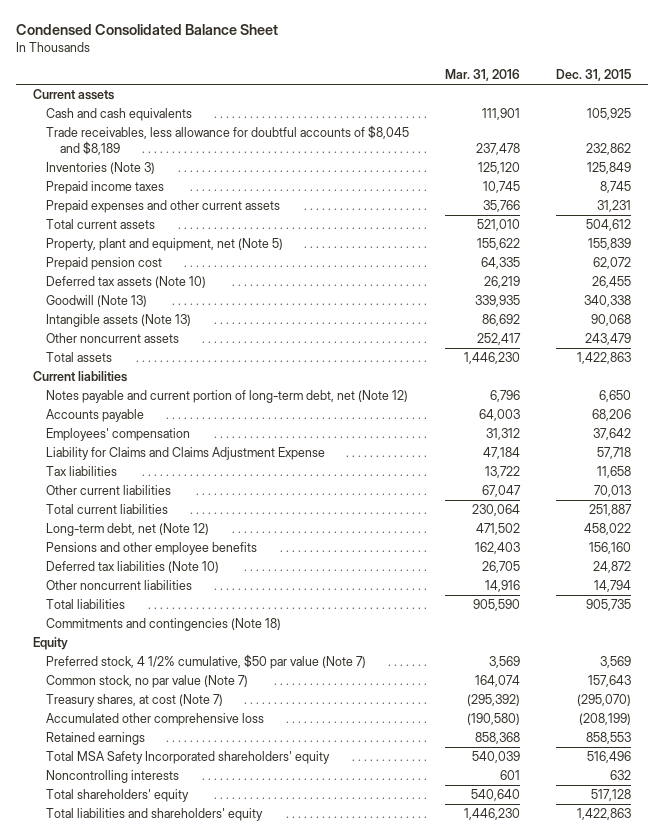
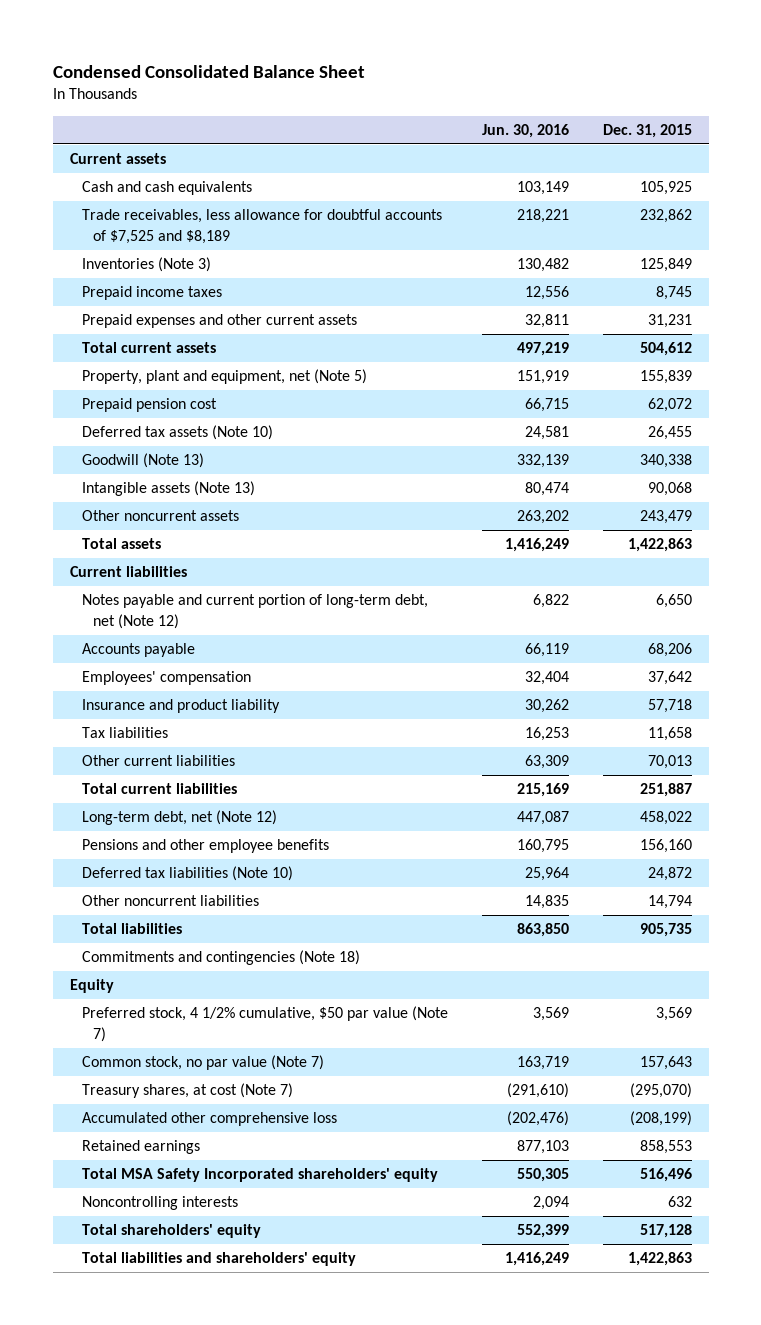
[445,69,521,82] Mar. 31, 2016 -> none
none -> [481,124,569,139] Jun. 30, 2016
[46,125,410,155] Trade receivables, less allowance for doubtful accounts of $8,045 and $8,189 -> [81,209,442,245] Trade receivables, less allowance for doubtful accounts of $7,525 and $8,189
[46,447,326,461] Liability for Claims and Claims Adjustment Expense -> [81,699,280,714] Insurance and product liability

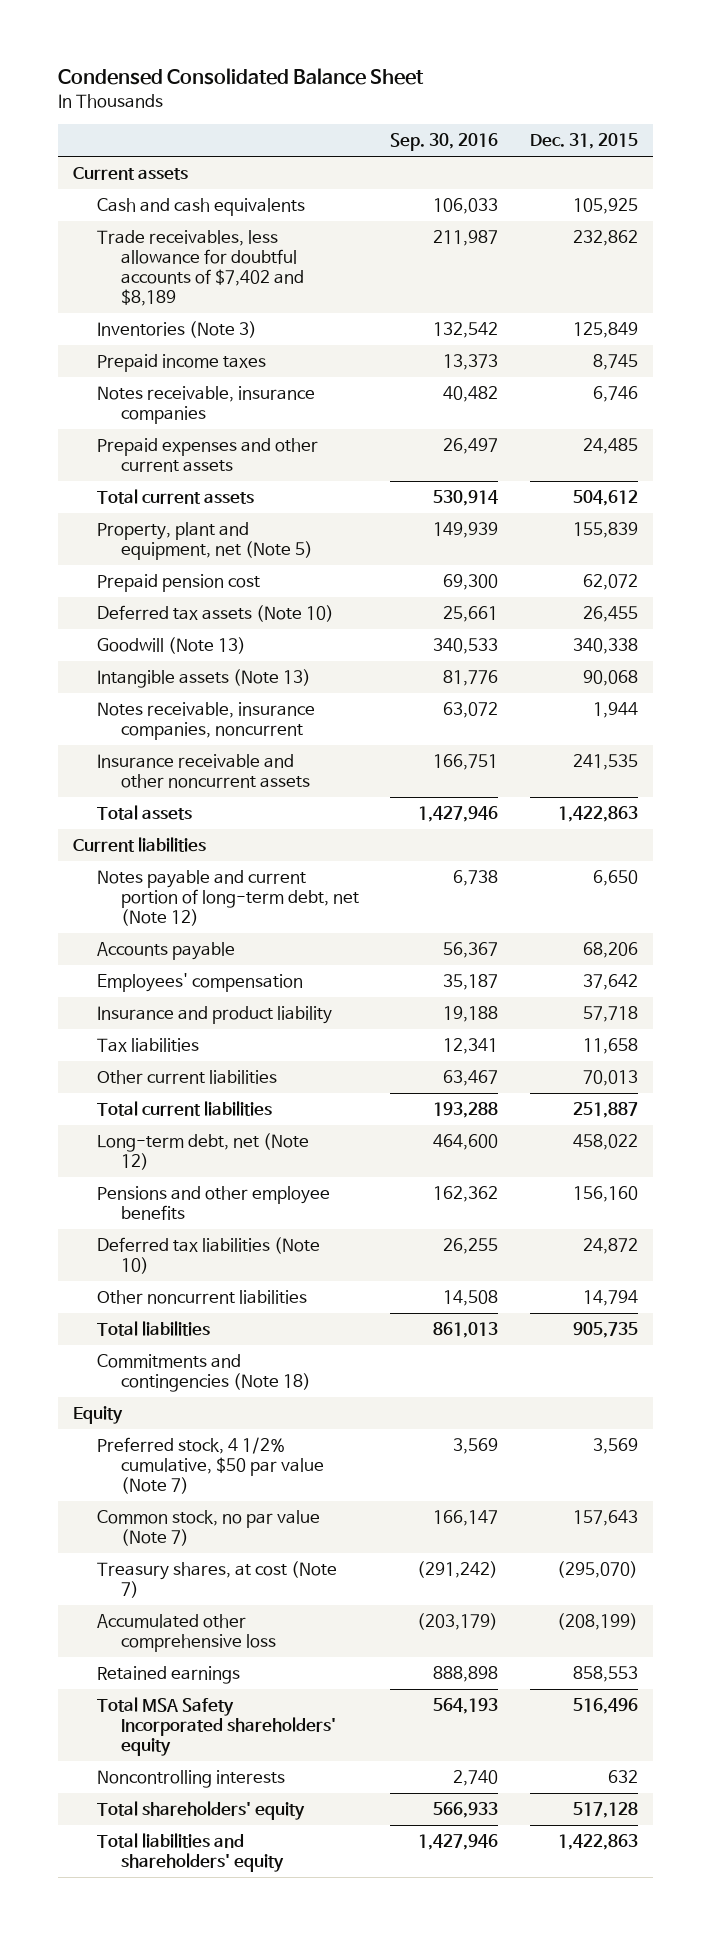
[481,124,569,139] Jun. 30, 2016 -> none
none -> [390,133,499,152] Sep. 30, 2016
[81,209,442,245] Trade receivables, less allowance for doubtful accounts of $7,525 and $8,189 -> [97,230,304,307] Trade receivables, less allowance for doubtful accounts of $7,402 and $8,189
none -> [97,386,316,425] Notes receivable, insurance companies
[647,314,692,329] 31,231 -> [582,438,638,455] 24,485
none -> [97,702,316,741] Notes receivable, insurance companies, noncurrent
[81,510,239,522] Other noncurrent assets -> [97,754,310,789] Insurance receivable and other noncurrent assets
[639,510,692,525] 243,479 -> [572,754,638,771] 241,535

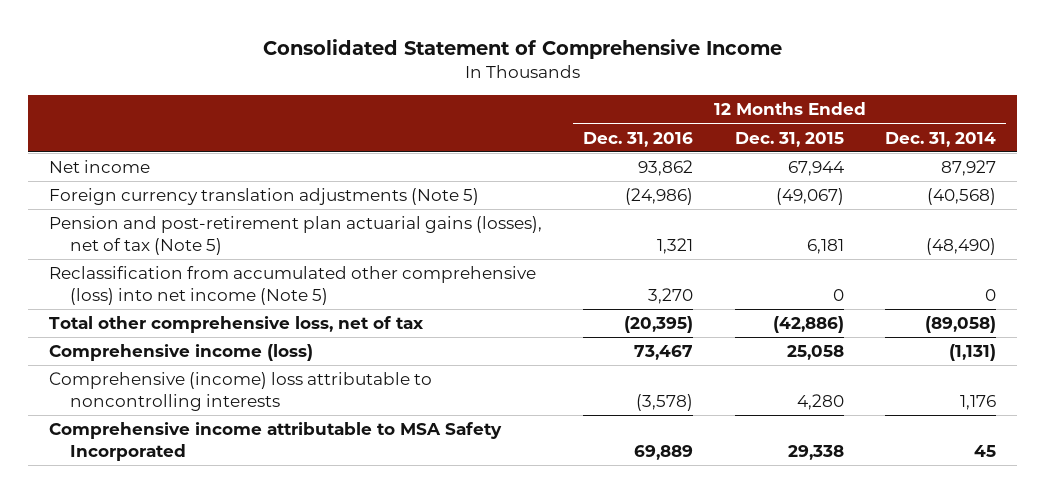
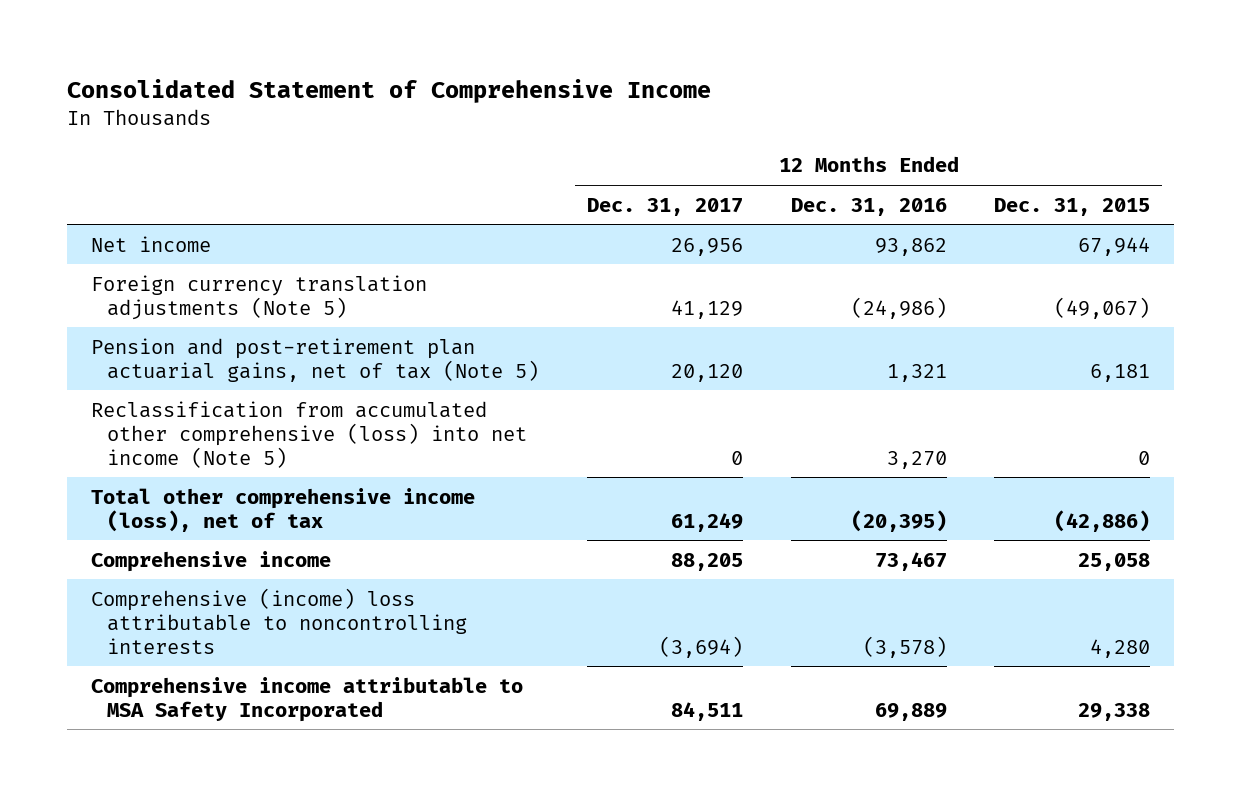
[885,131,997,147] Dec. 31, 2014 -> none
none -> [587,197,744,216] Dec. 31, 2017
[49,216,543,256] Pension and post-retirement plan actuarial gains (losses), net of tax (Note 5) -> [90,337,540,382] Pension and post-retirement plan actuarial gains, net of tax (Note 5)
[49,316,425,334] Total other comprehensive loss, net of tax -> [90,487,475,532] Total other comprehensive income (loss), net of tax
[49,344,314,362] Comprehensive income (loss) -> [90,550,331,572] Comprehensive income

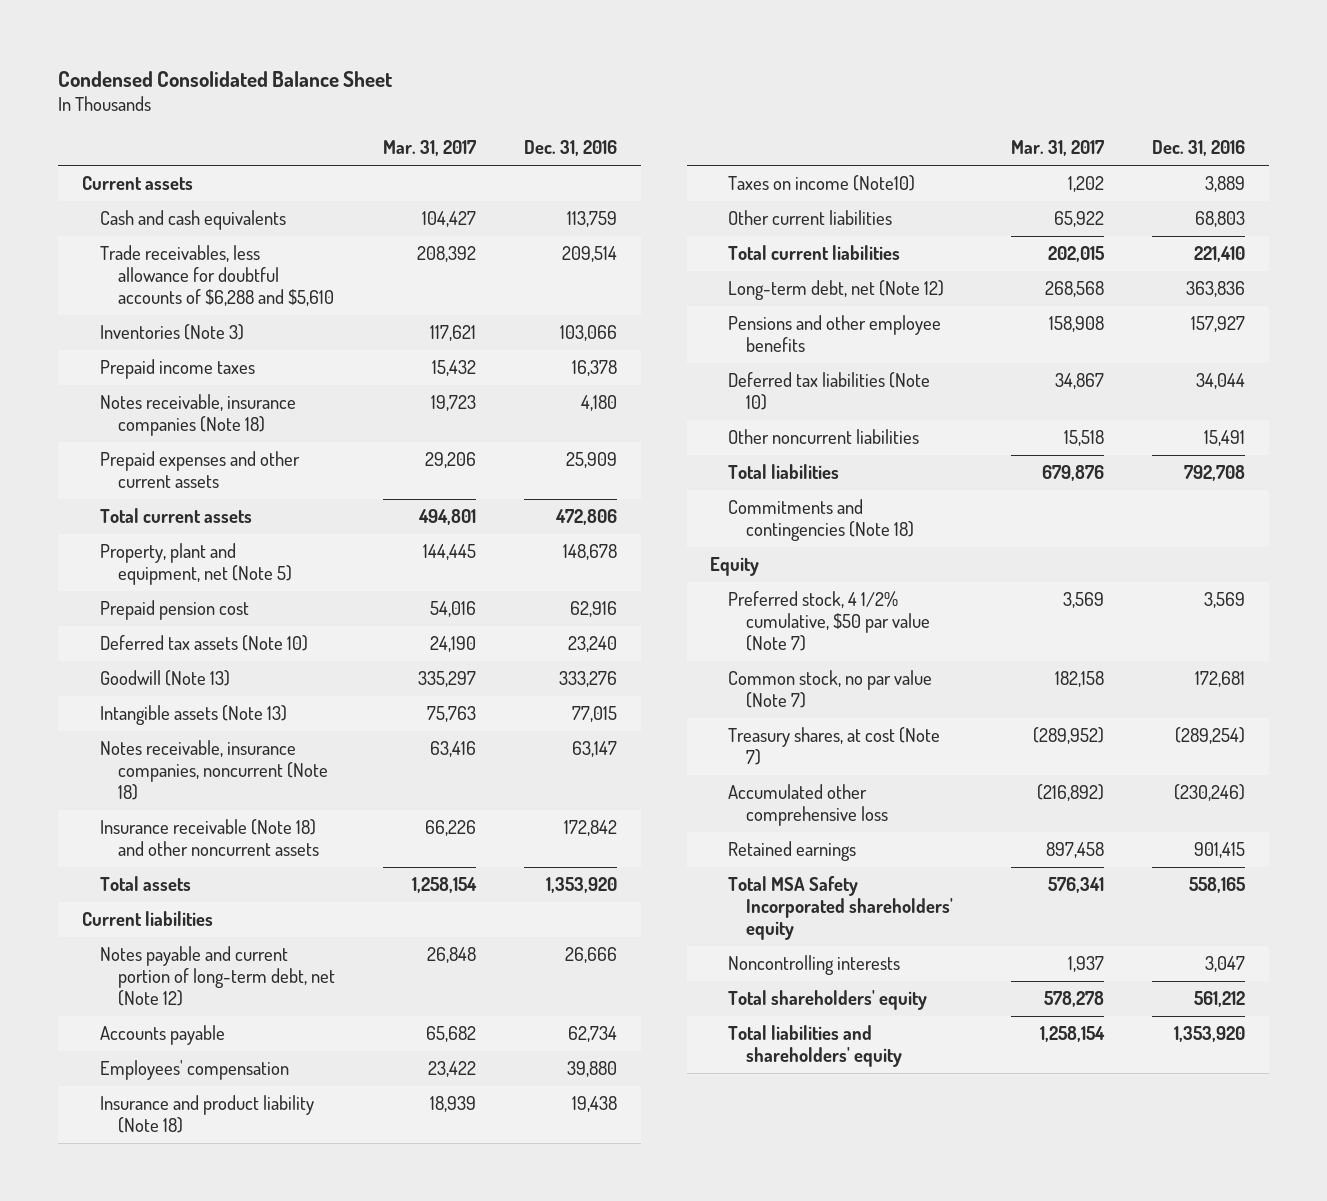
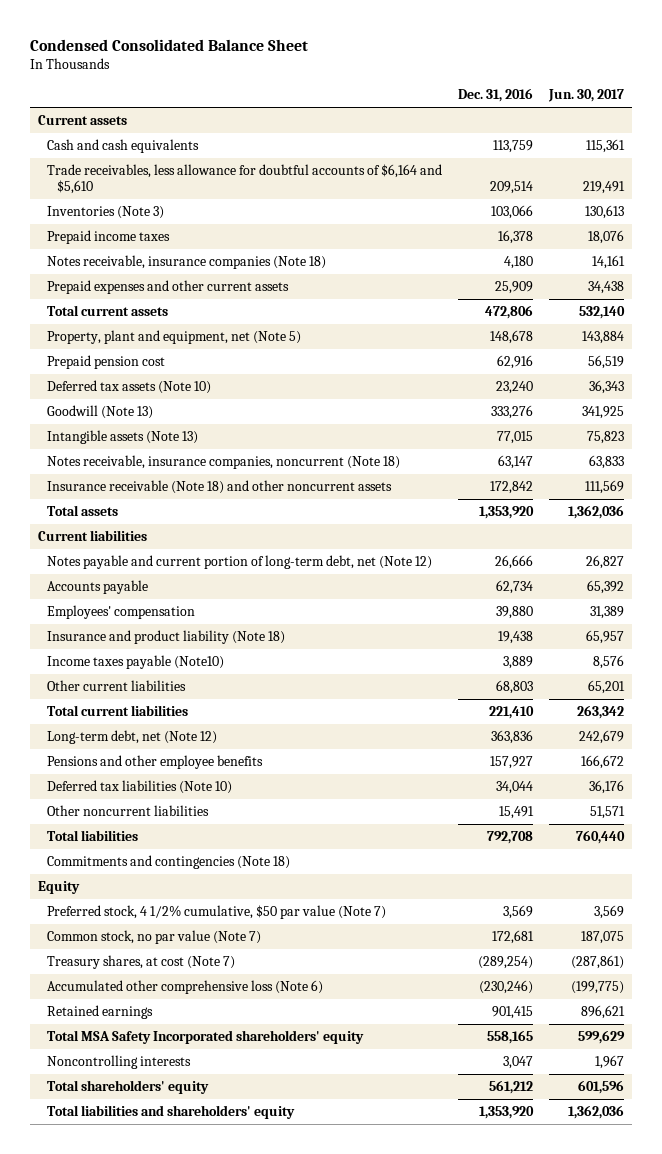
[382,140,476,157] Mar. 31, 2017 -> none
none -> [548,89,625,103] Jun. 30, 2017
[100,245,335,306] Trade receivables, less allowance for doubtful accounts of $6,288 and $5,610 -> [47,164,443,194] Trade receivables, less allowance for doubtful accounts of $6,164 and $5,610
[728,175,916,192] Taxes on income (Note10) -> [47,655,225,670] Income taxes payable (Note10)
[728,784,889,827] Accumulated other comprehensive loss -> [47,980,324,995] Accumulated other comprehensive loss (Note 6)

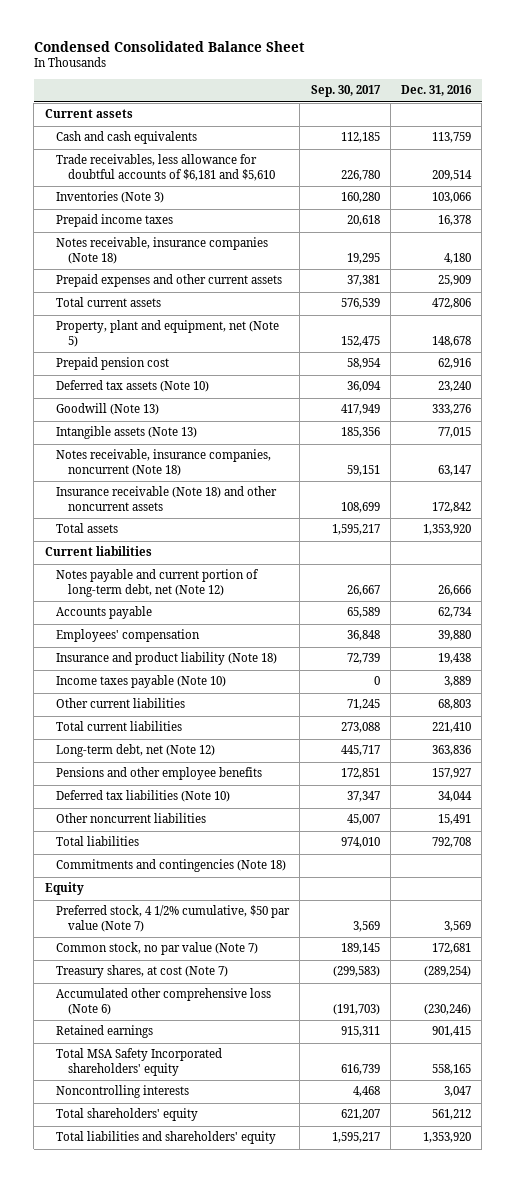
[548,89,625,103] Jun. 30, 2017 -> none
none -> [310,85,381,98] Sep. 30, 2017
[47,164,443,194] Trade receivables, less allowance for doubtful accounts of $6,164 and $5,610 -> [56,154,276,181] Trade receivables, less allowance for doubtful accounts of $6,181 and $5,610
[47,655,225,670] Income taxes payable (Note10) -> [56,675,227,689] Income taxes payable (Note 10)

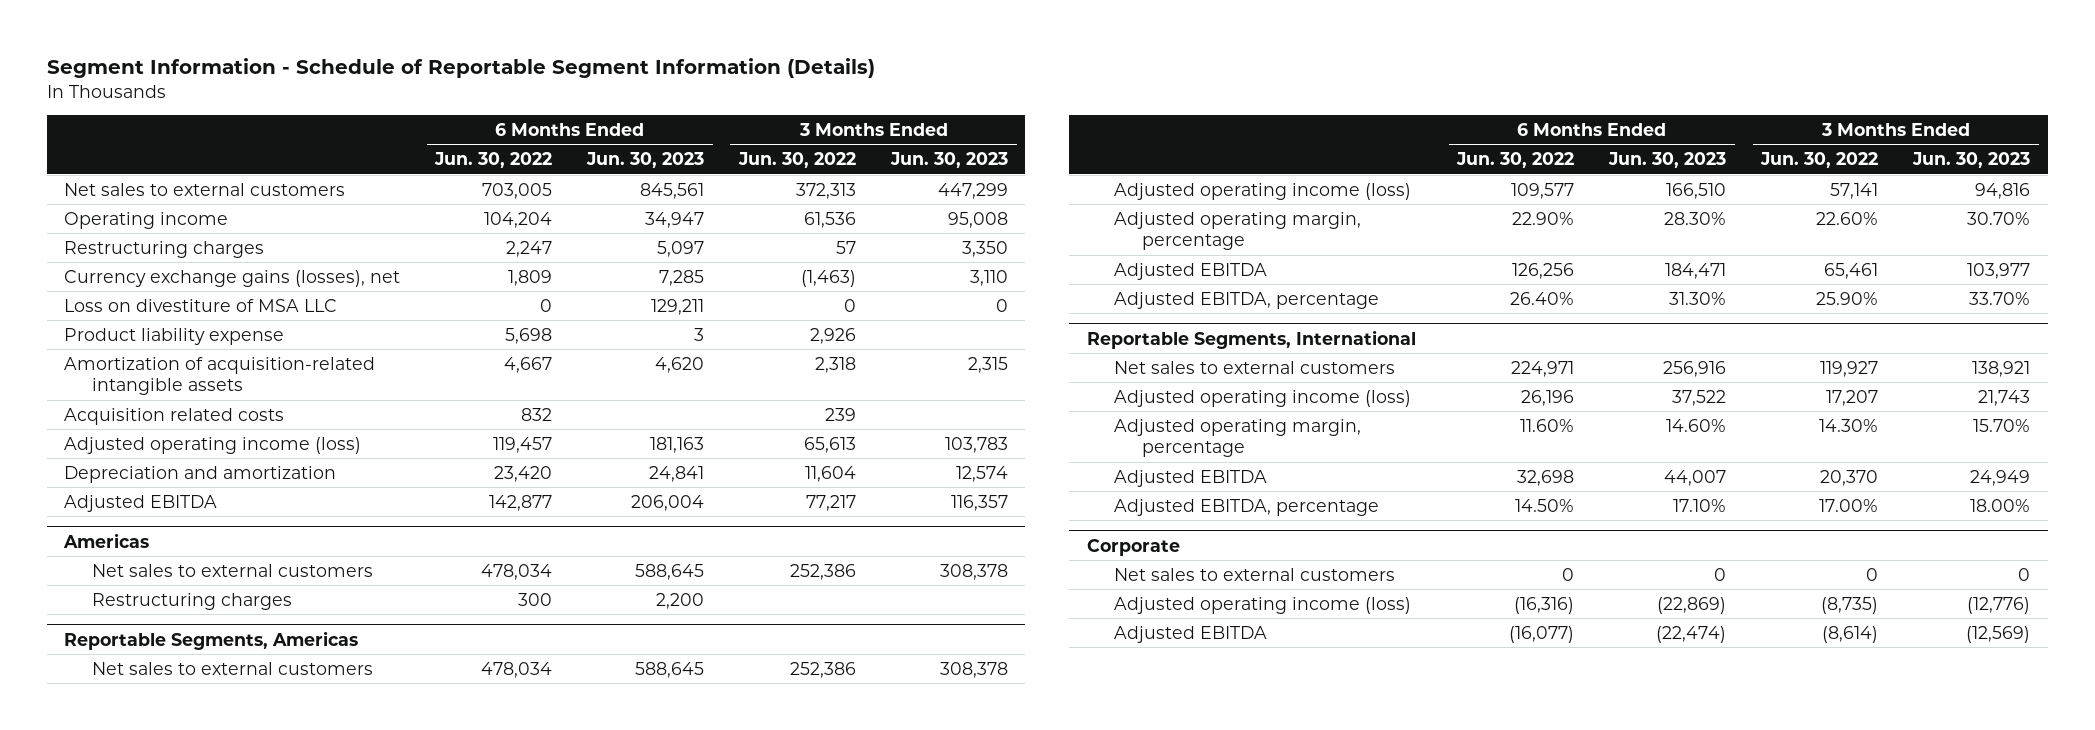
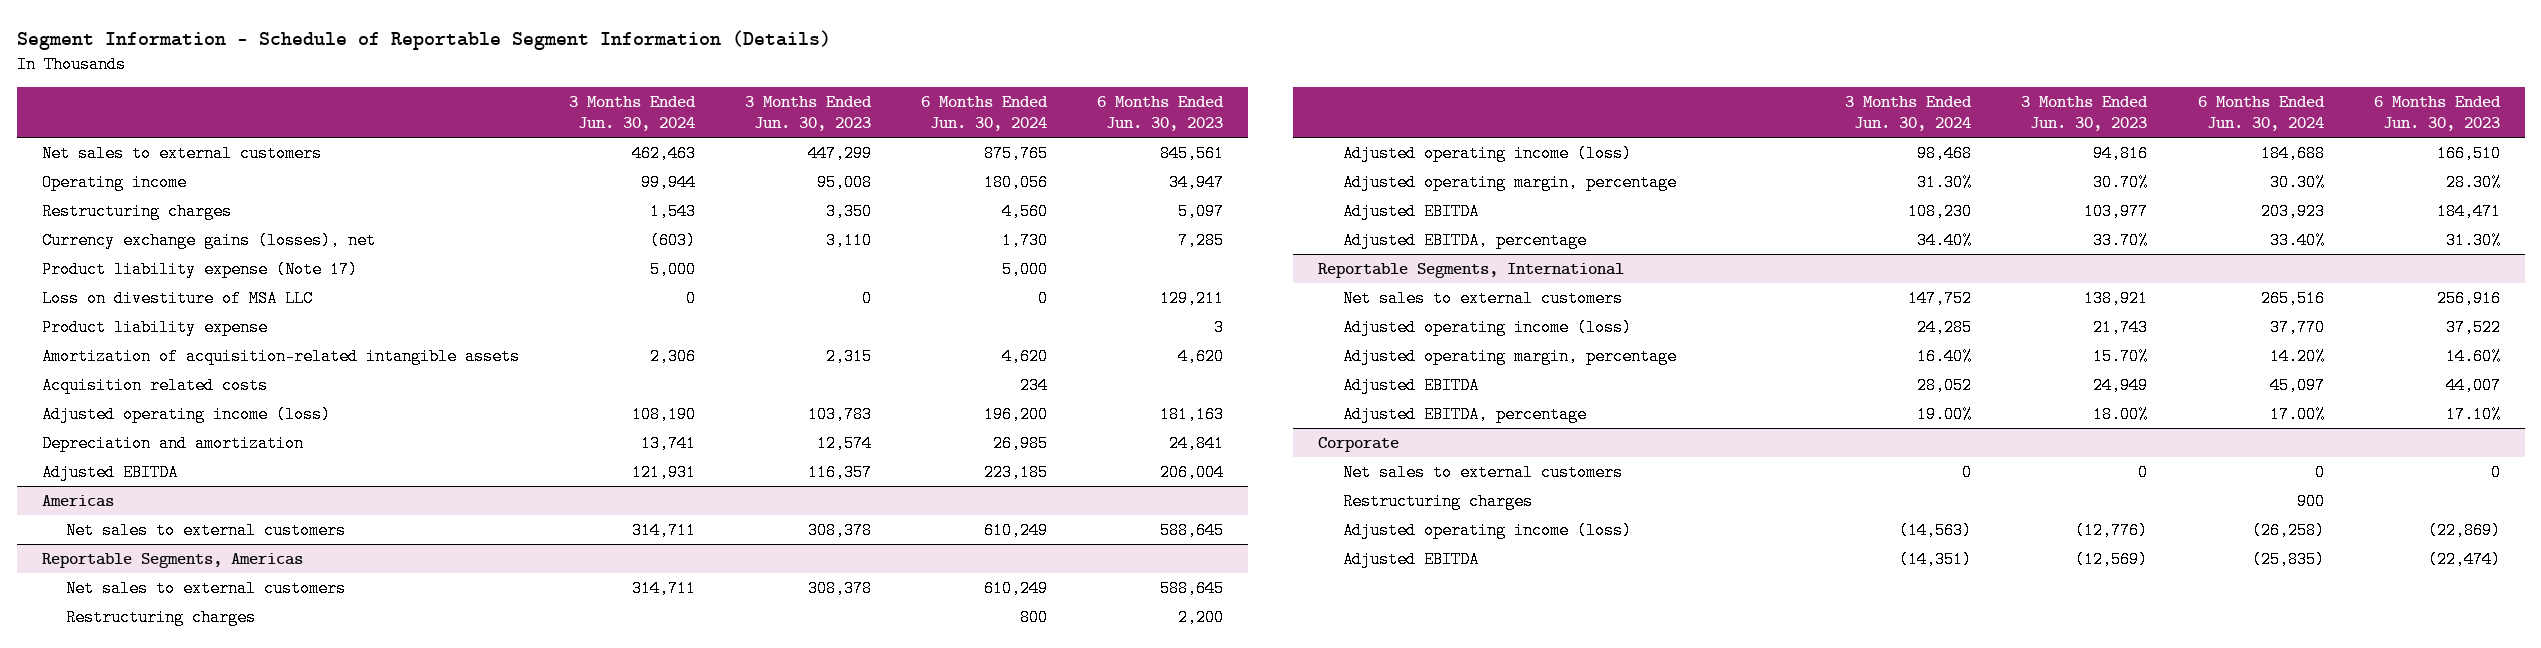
[434,152,553,169] Jun. 30, 2022 -> none
[738,152,857,169] Jun. 30, 2022 -> none
none -> [568,96,696,131] 3 Months Ended Jun. 30, 2024
none -> [920,96,1048,131] 6 Months Ended Jun. 30, 2024
none -> [41,261,358,279] Product liability expense (Note 17)
[92,592,293,610] Restructuring charges -> none
none -> [66,609,257,627] Restructuring charges
none -> [1342,493,1533,511] Restructuring charges

